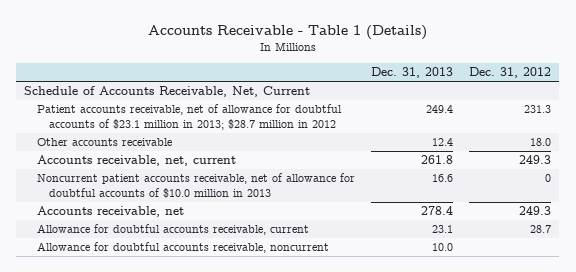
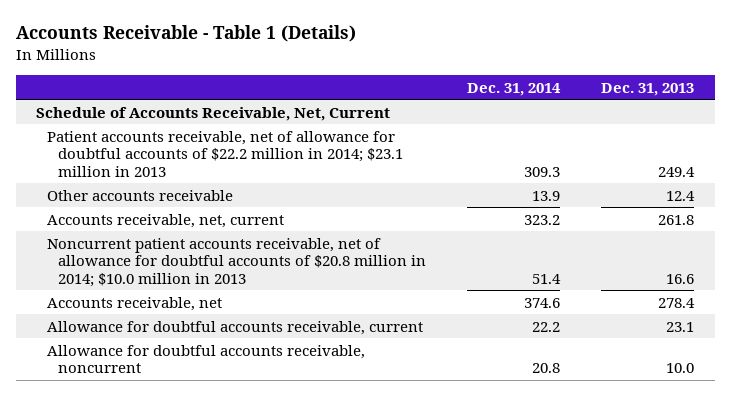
[469,67,552,79] Dec. 31, 2012 -> none
none -> [466,82,561,96] Dec. 31, 2014
[36,104,342,131] Patient accounts receivable, net of allowance for doubtful accounts of $23.1 million in 2013; $28.7 million in 2012 -> [46,130,403,177] Patient accounts receivable, net of allowance for doubtful accounts of $22.2 million in 2014; $23.1 million in 2013
[36,173,355,199] Noncurrent patient accounts receivable, net of allowance for doubtful accounts of $10.0 million in 2013 -> [46,237,426,287] Noncurrent patient accounts receivable, net of allowance for doubtful accounts of $20.8 million in 2014; $10.0 million in 2013

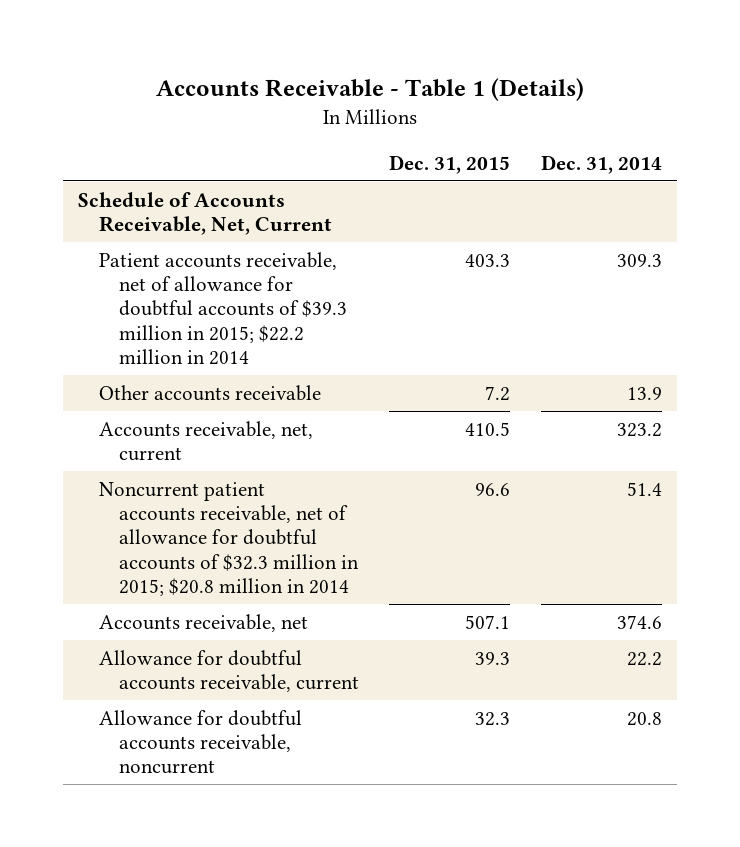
[601,82,695,96] Dec. 31, 2013 -> none
none -> [389,155,511,175] Dec. 31, 2015
[46,130,403,177] Patient accounts receivable, net of allowance for doubtful accounts of $22.2 million in 2014; $23.1 million in 2013 -> [98,251,348,365] Patient accounts receivable, net of allowance for doubtful accounts of $39.3 million in 2015; $22.2 million in 2014
[46,237,426,287] Noncurrent patient accounts receivable, net of allowance for doubtful accounts of $20.8 million in 2014; $10.0 million in 2013 -> [98,481,360,596] Noncurrent patient accounts receivable, net of allowance for doubtful accounts of $32.3 million in 2015; $20.8 million in 2014

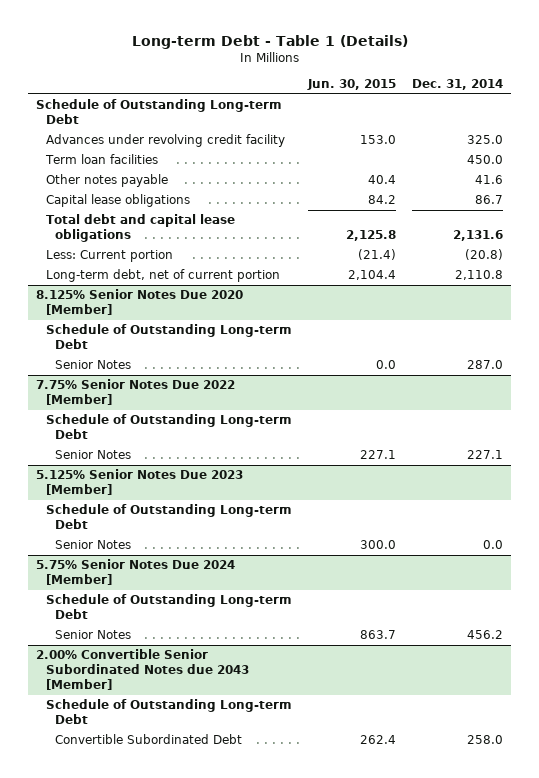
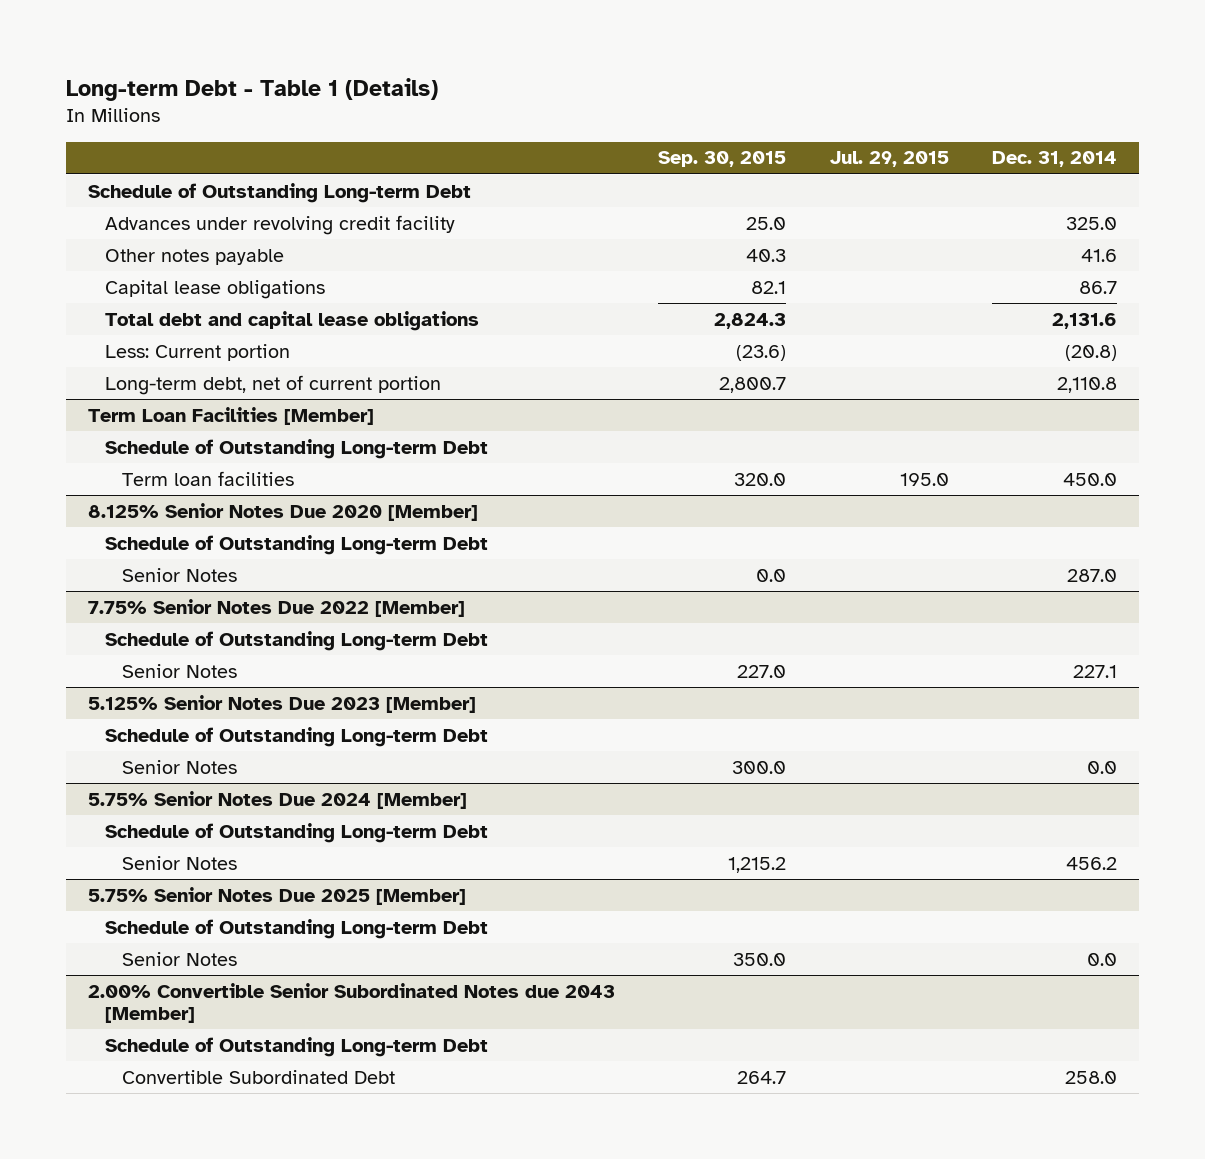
[306,79,396,91] Jun. 30, 2015 -> none
none -> [658,151,787,168] Sep. 30, 2015
none -> [829,151,949,168] Jul. 29, 2015
[44,154,158,165] Term loan facilities -> none
none -> [87,406,374,425] Term Loan Facilities [Member]
none -> [104,438,488,459] Schedule of Outstanding Long-term Debt
none -> [121,470,294,486] Term loan facilities
none -> [87,886,466,905] 5.75% Senior Notes Due 2025 [Member]
none -> [104,918,488,939] Schedule of Outstanding Long-term Debt
none -> [121,951,237,966] Senior Notes

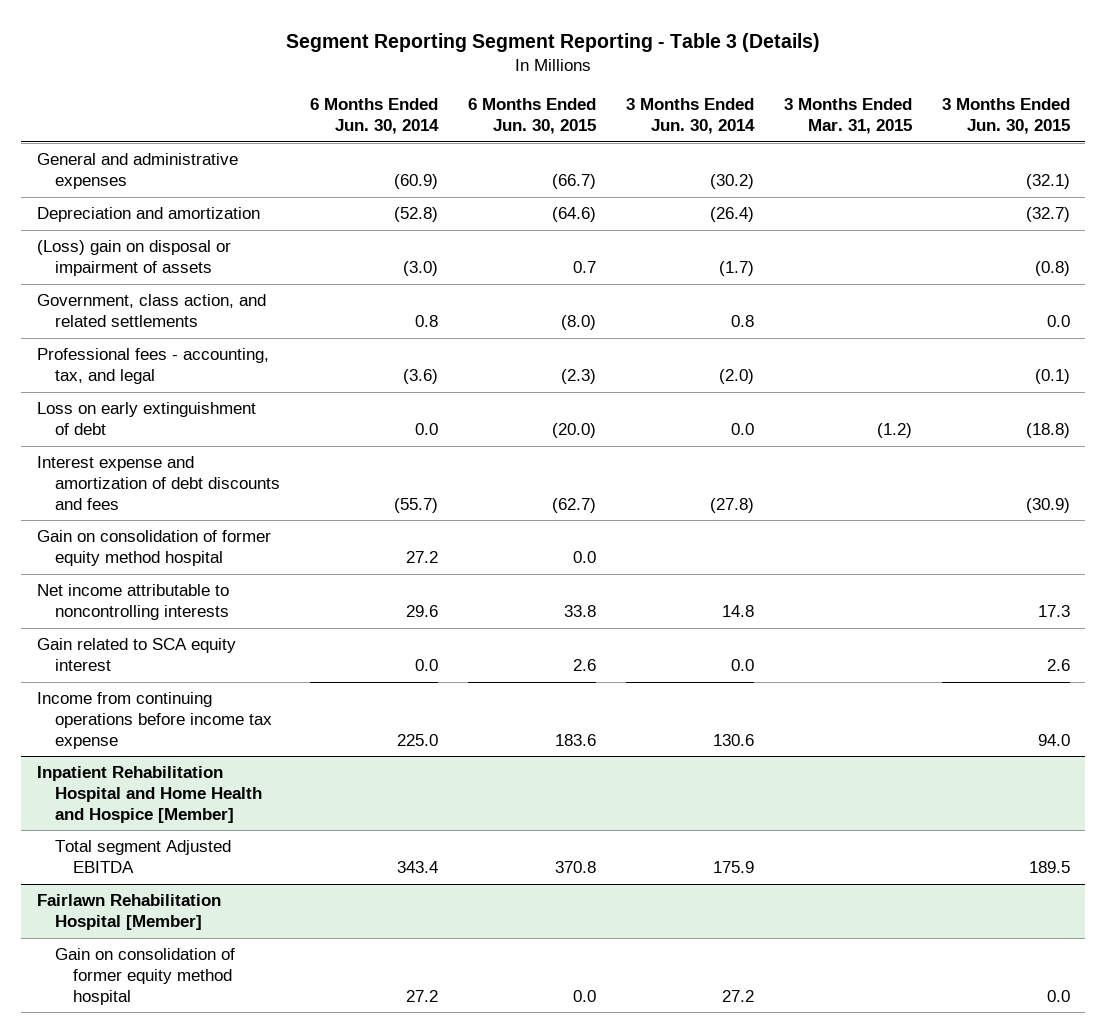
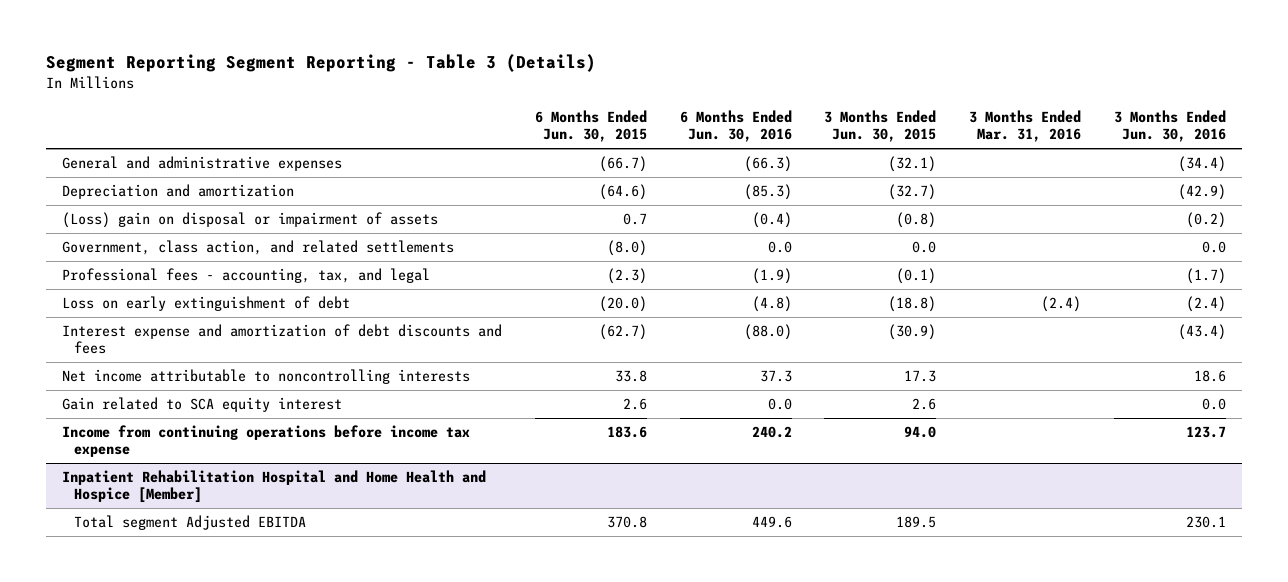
[309,98,439,135] 6 Months Ended Jun. 30, 2014 -> none
[625,98,755,135] 3 Months Ended Jun. 30, 2014 -> none
[783,98,912,135] 3 Months Ended Mar. 31, 2015 -> none
none -> [679,110,792,143] 6 Months Ended Jun. 30, 2016
none -> [969,110,1082,143] 3 Months Ended Mar. 31, 2016
none -> [1113,110,1226,143] 3 Months Ended Jun. 30, 2016
[36,530,271,567] Gain on consolidation of former equity method hospital -> none
[36,894,221,931] Fairlawn Rehabilitation Hospital [Member] -> none
[54,948,235,1005] Gain on consolidation of former equity method hospital -> none

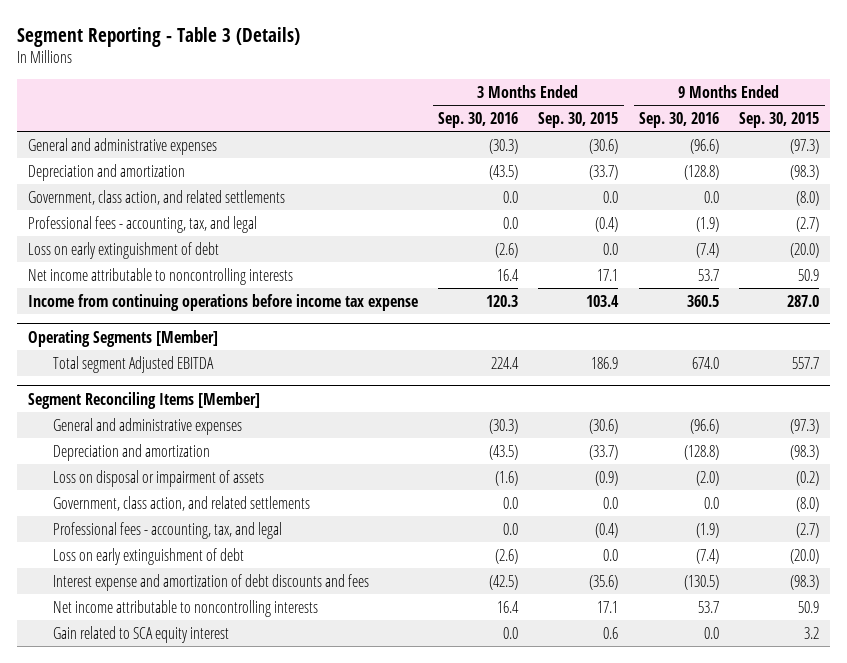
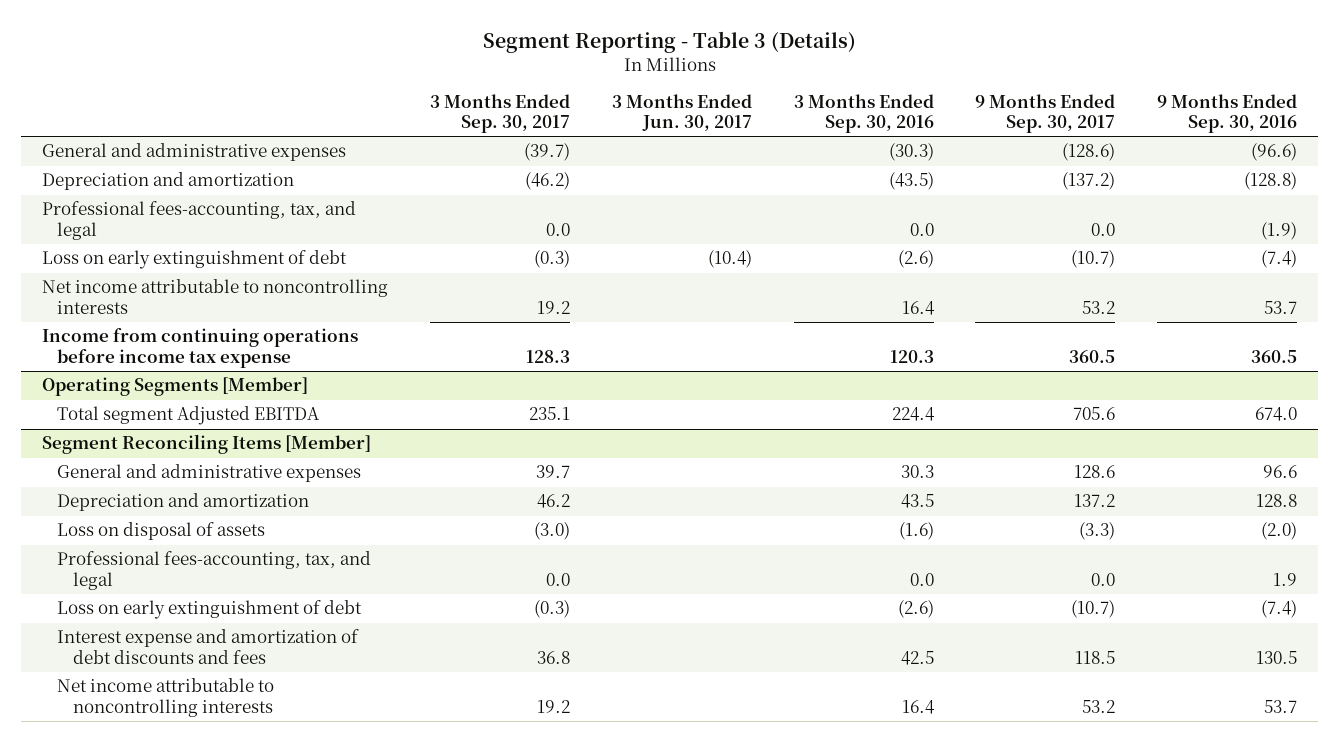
[538,112,619,129] Sep. 30, 2015 -> none
[739,112,820,129] Sep. 30, 2015 -> none
none -> [429,93,570,134] 3 Months Ended Sep. 30, 2017
none -> [611,93,752,132] 3 Months Ended Jun. 30, 2017
none -> [975,93,1116,134] 9 Months Ended Sep. 30, 2017
[27,189,285,205] Government, class action, and related settlements -> none
[27,215,257,233] Professional fees - accounting, tax, and legal -> [42,201,357,240] Professional fees-accounting, tax, and legal
[52,495,310,511] Government, class action, and related settlements -> none
[489,418,519,434] (30.3) -> [900,465,934,479] 30.3
[689,418,719,434] (96.6) -> [1263,465,1298,479] 96.6
[489,444,519,460] (43.5) -> [900,494,934,509] 43.5
[683,444,719,460] (128.8) -> [1256,494,1298,508] 128.8
[52,469,264,487] Loss on disposal or impairment of assets -> [57,522,266,541] Loss on disposal of assets
[52,521,282,539] Professional fees - accounting, tax, and legal -> [57,551,372,590] Professional fees-accounting, tax, and legal
[695,522,719,538] (1.9) -> [1273,572,1298,586] 1.9
[489,574,519,590] (42.5) -> [900,650,934,665] 42.5
[683,574,719,590] (130.5) -> [1256,650,1298,664] 130.5
[52,625,229,643] Gain related to SCA equity interest -> none

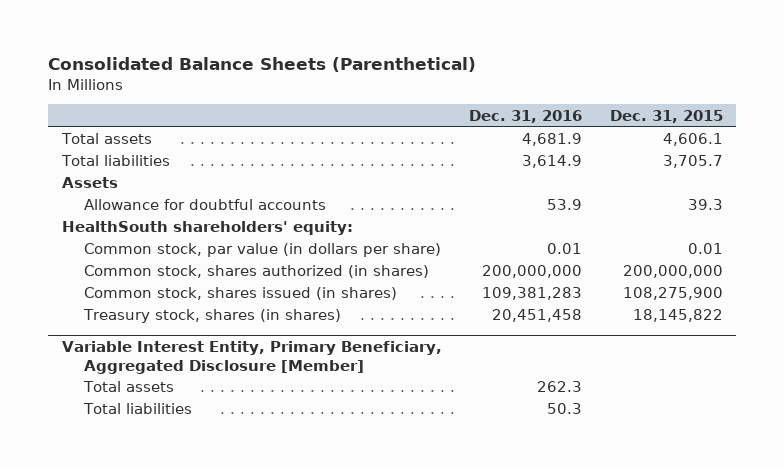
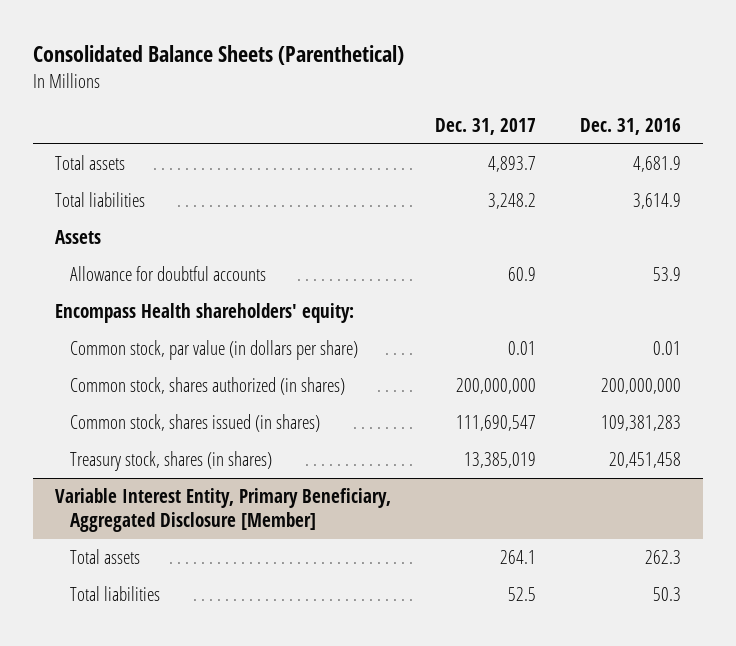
[609,109,723,123] Dec. 31, 2015 -> none
none -> [434,117,536,135] Dec. 31, 2017
[61,221,353,236] HealthSouth shareholders' equity: -> [55,303,355,324] Encompass Health shareholders' equity:

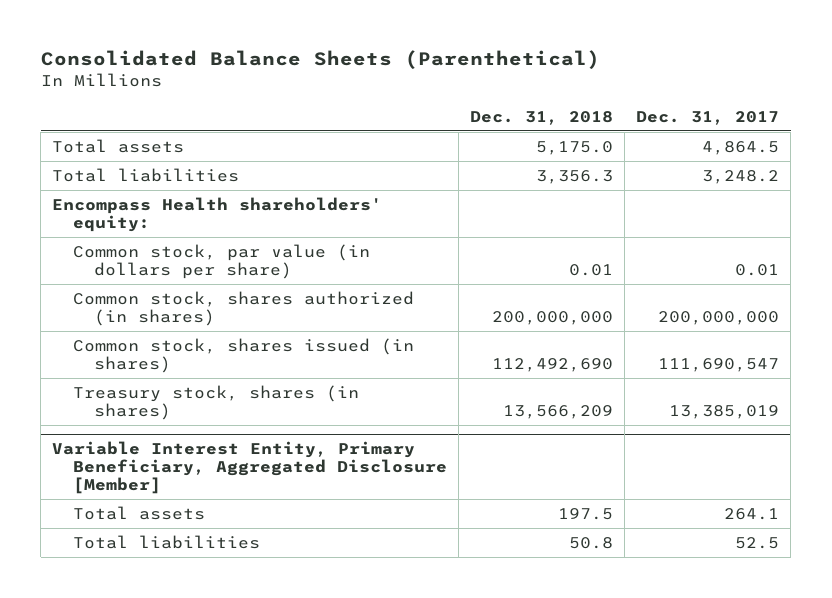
[579,117,681,135] Dec. 31, 2016 -> none
none -> [470,110,614,125] Dec. 31, 2018
[487,156,536,173] 4,893.7 -> [702,141,780,156] 4,864.5
[55,230,102,245] Assets -> none
[69,266,266,282] Allowance for doubtful accounts -> none

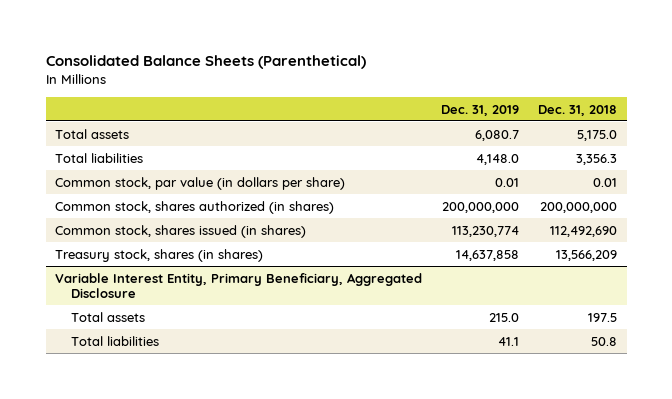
[636,110,780,125] Dec. 31, 2017 -> none
none -> [441,104,520,116] Dec. 31, 2019
[52,197,383,233] Encompass Health shareholders' equity: -> none
[52,441,448,495] Variable Interest Entity, Primary Beneficiary, Aggregated Disclosure [Member] -> [55,272,423,298] Variable Interest Entity, Primary Beneficiary, Aggregated Disclosure

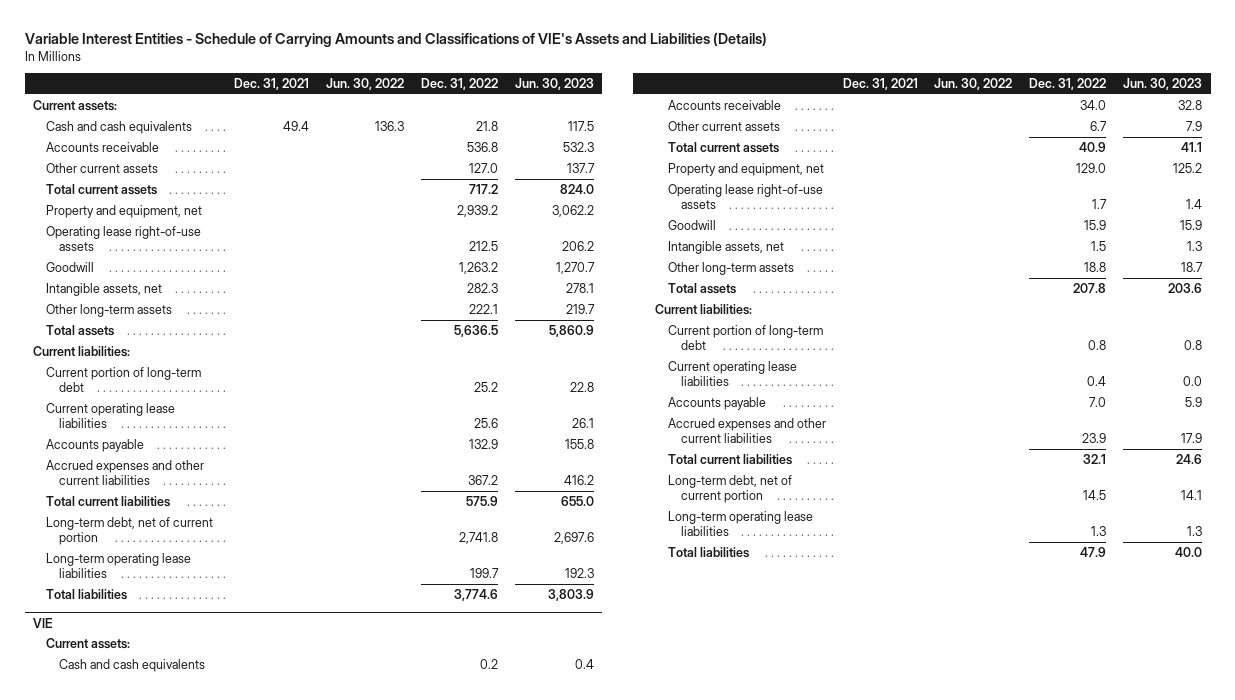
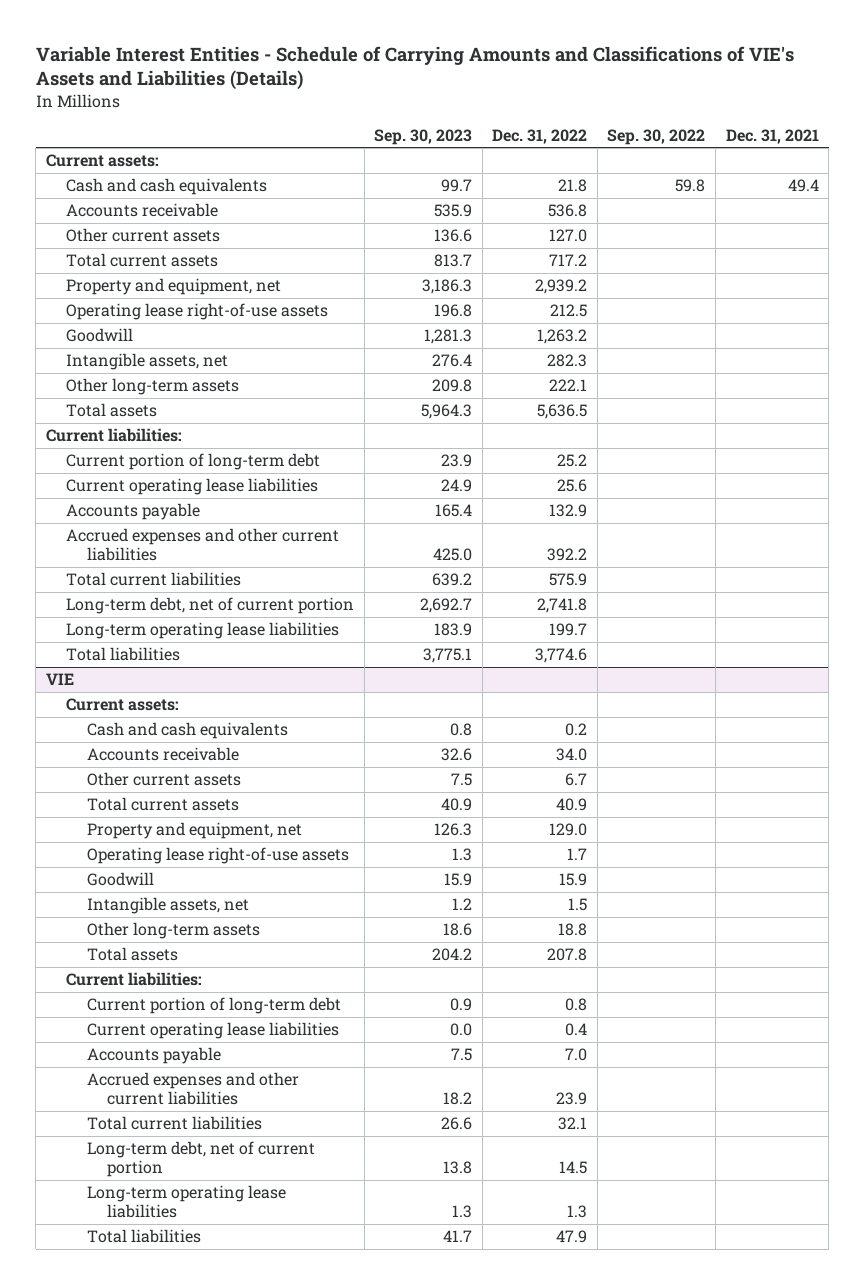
[325,77,404,90] Jun. 30, 2022 -> none
[514,77,594,90] Jun. 30, 2023 -> none
none -> [374,128,473,145] Sep. 30, 2023
none -> [607,128,706,145] Sep. 30, 2022
[467,475,498,486] 367.2 -> [547,548,588,562] 392.2

